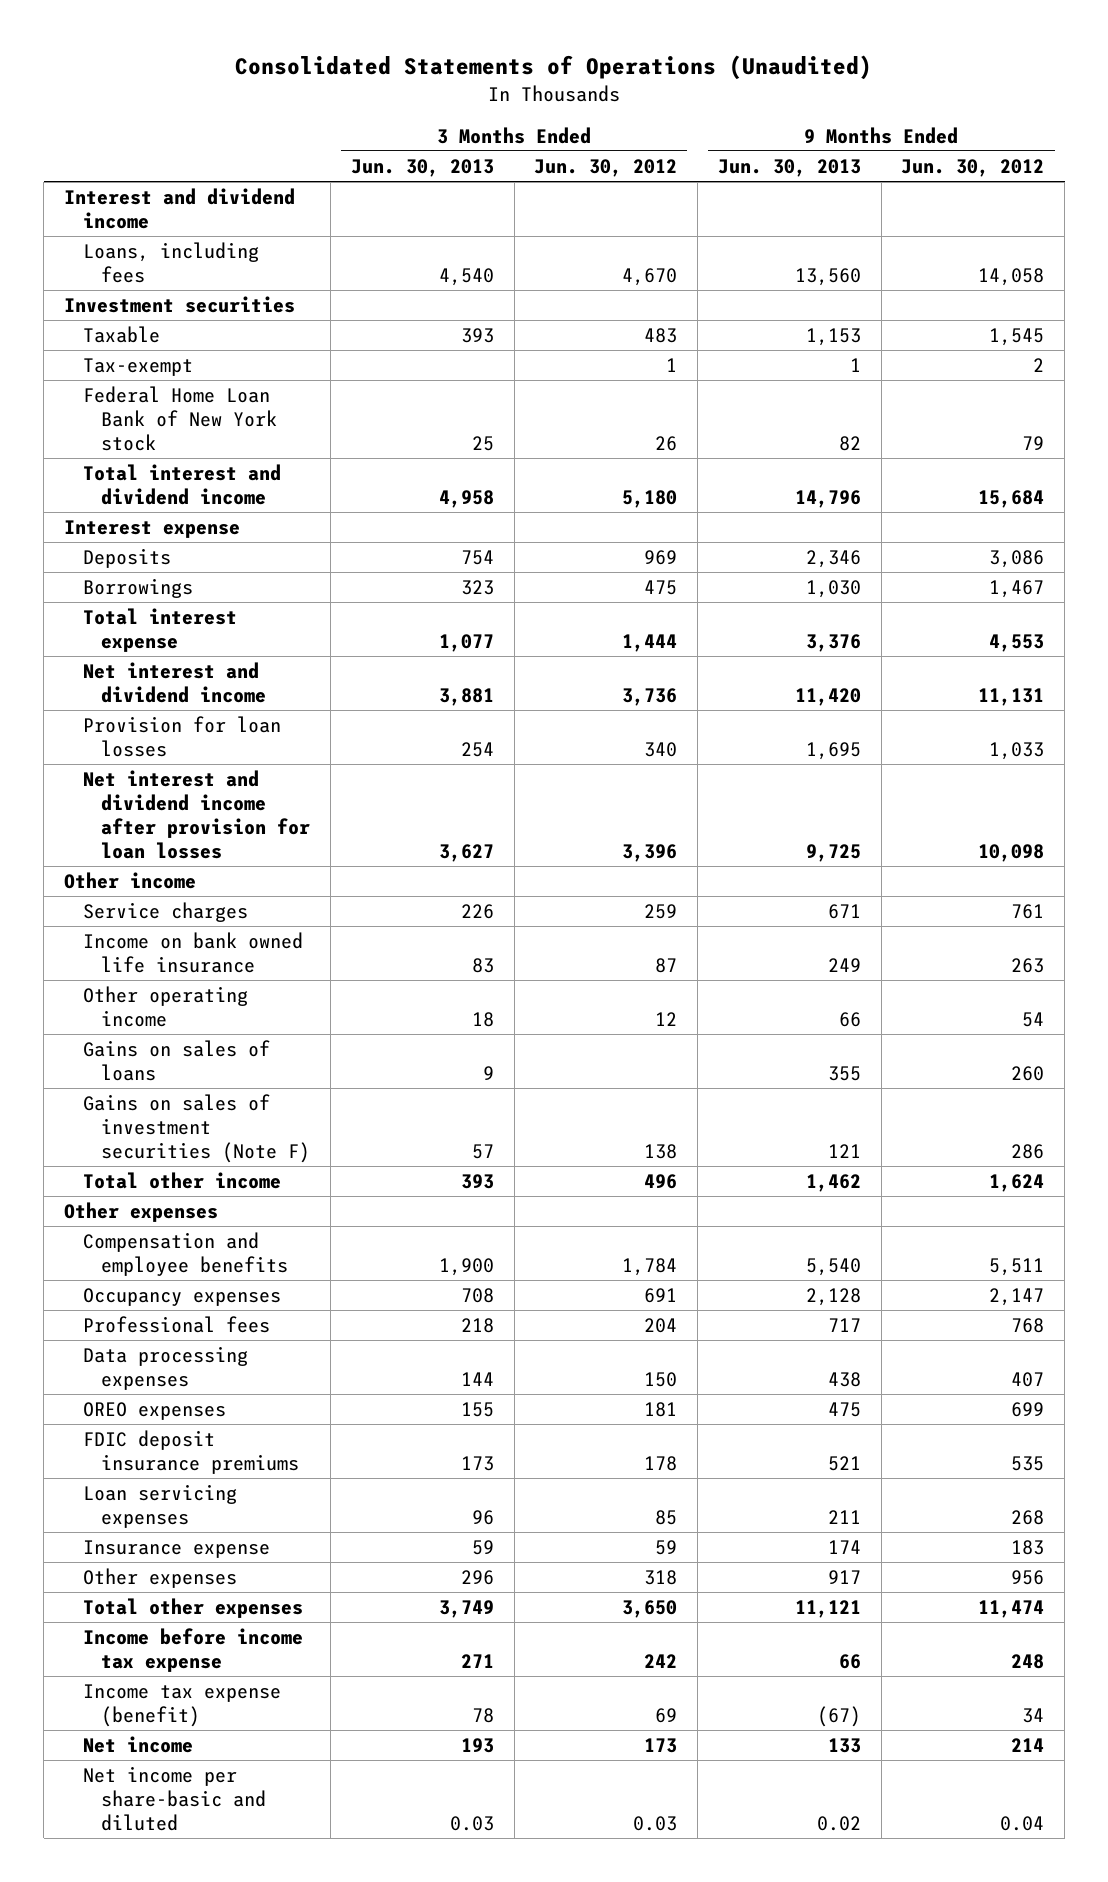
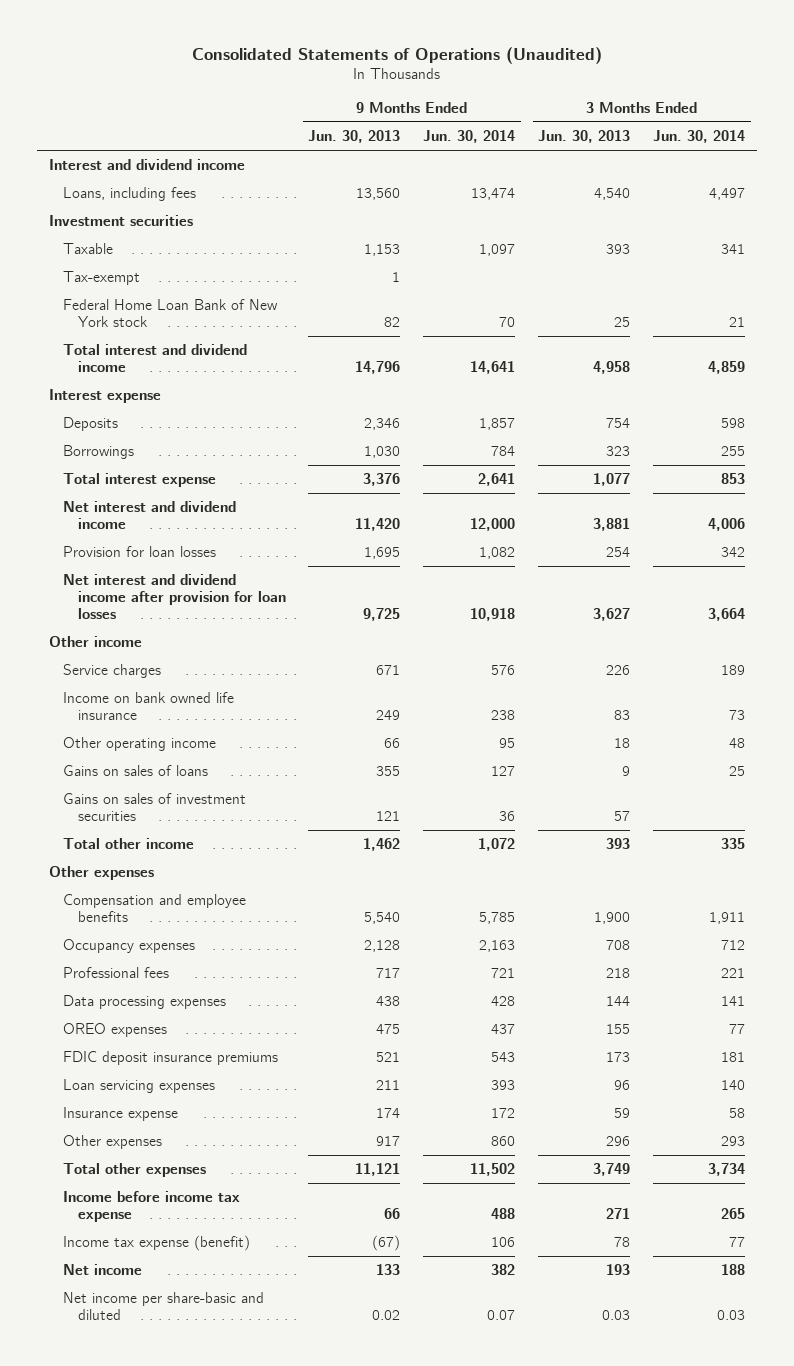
[534,158,678,177] Jun. 30, 2012 -> none
[901,158,1045,177] Jun. 30, 2012 -> none
none -> [423,129,516,143] Jun. 30, 2014
none -> [653,129,746,143] Jun. 30, 2014
[82,1094,311,1163] Gains on sales of investment securities (Note F) -> [63,793,247,822] Gains on sales of investment securities

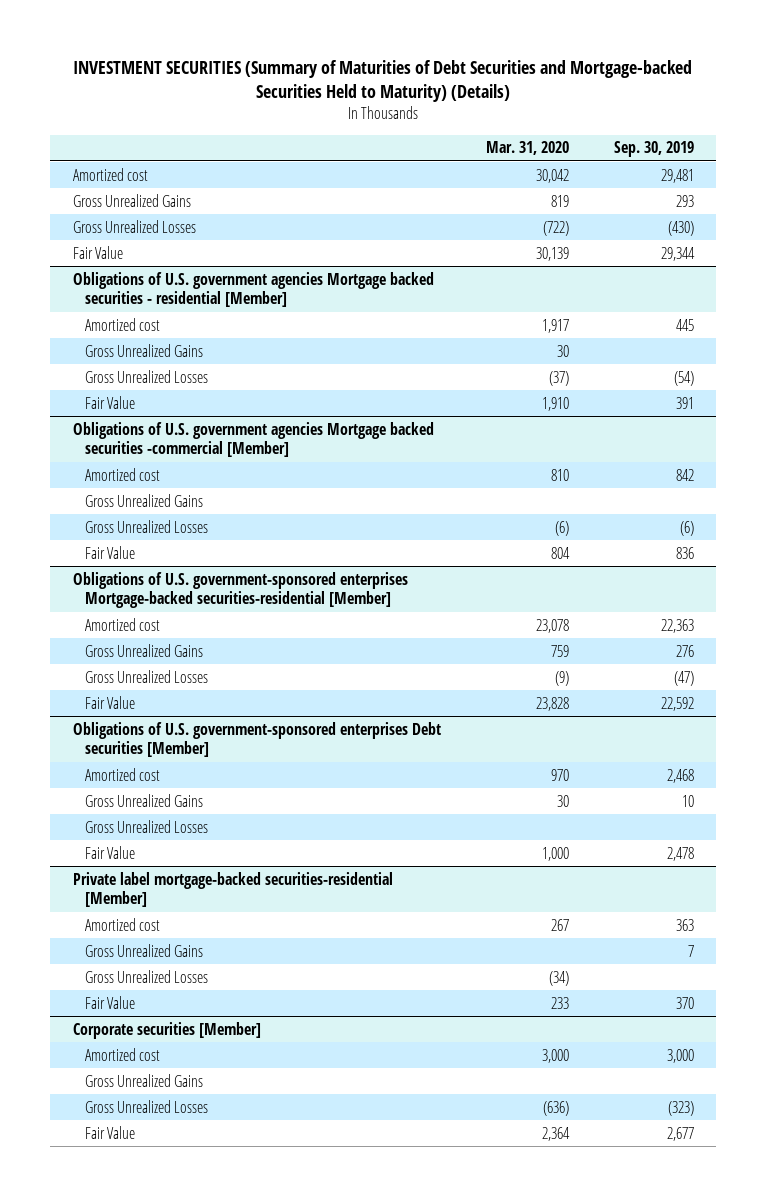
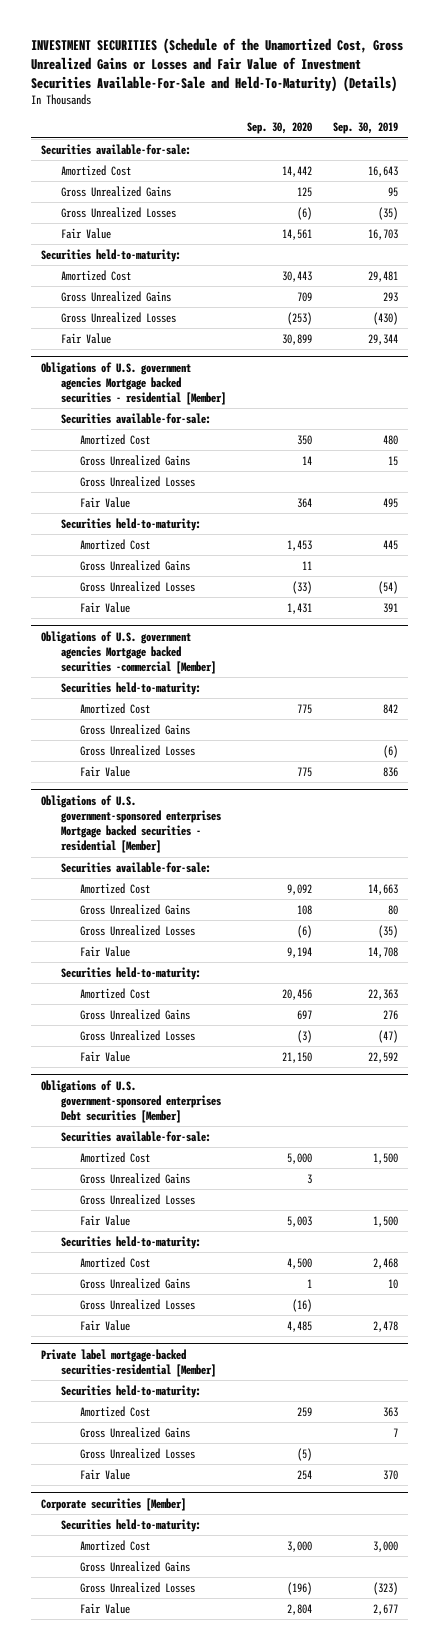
[73,60,693,103] INVESTMENT SECURITIES (Summary of Maturities of Debt Securities and Mortgage-backed Securities Held to Maturity) (Details) -> [30,37,403,92] INVESTMENT SECURITIES (Schedule of the Unamortized Cost, Gross Unrealized Gains or Losses and Fair Value of Investment Securities Available-For-Sale and Held-To-Maturity) (Details)
[485,141,569,156] Mar. 31, 2020 -> none
none -> [246,122,312,135] Sep. 30, 2020
none -> [41,143,192,155] Securities available-for-sale:
none -> [60,164,131,176] Amortized Cost
none -> [60,185,171,197] Gross Unrealized Gains
none -> [60,206,176,218] Gross Unrealized Losses
none -> [60,227,111,239] Fair Value
none -> [41,248,182,262] Securities held-to-maturity:
[72,167,148,181] Amortized cost -> [60,269,131,281] Amortized Cost
none -> [60,412,211,424] Securities available-for-sale:
none -> [80,433,151,445] Amortized Cost
none -> [80,454,191,466] Gross Unrealized Gains
none -> [80,475,196,487] Gross Unrealized Losses
none -> [80,496,131,508] Fair Value
none -> [60,517,201,531] Securities held-to-maturity:
[84,317,160,331] Amortized cost -> [80,538,151,550] Amortized Cost
none -> [60,681,201,695] Securities held-to-maturity:
[84,467,160,481] Amortized cost -> [80,702,151,714] Amortized Cost
[72,571,408,609] Obligations of U.S. government-sponsored enterprises Mortgage-backed securities-residential [Member] -> [41,794,221,854] Obligations of U.S. government-sponsored enterprises Mortgage backed securities - residential [Member]
none -> [60,861,211,873] Securities available-for-sale:
none -> [80,882,151,894] Amortized Cost
none -> [80,903,191,915] Gross Unrealized Gains
none -> [80,924,196,936] Gross Unrealized Losses
none -> [80,945,131,957] Fair Value
none -> [60,966,201,980] Securities held-to-maturity:
[84,617,160,631] Amortized cost -> [80,987,151,999] Amortized Cost
none -> [60,1130,211,1142] Securities available-for-sale:
none -> [80,1151,151,1163] Amortized Cost
none -> [80,1172,191,1184] Gross Unrealized Gains
none -> [80,1193,196,1205] Gross Unrealized Losses
none -> [80,1214,131,1226] Fair Value
none -> [60,1235,201,1249] Securities held-to-maturity:
[84,767,160,781] Amortized cost -> [80,1256,151,1268] Amortized Cost
none -> [60,1384,201,1398] Securities held-to-maturity:
[84,917,160,931] Amortized cost -> [80,1405,151,1417] Amortized Cost
none -> [60,1518,201,1532] Securities held-to-maturity:
[84,1047,160,1061] Amortized cost -> [80,1539,151,1551] Amortized Cost

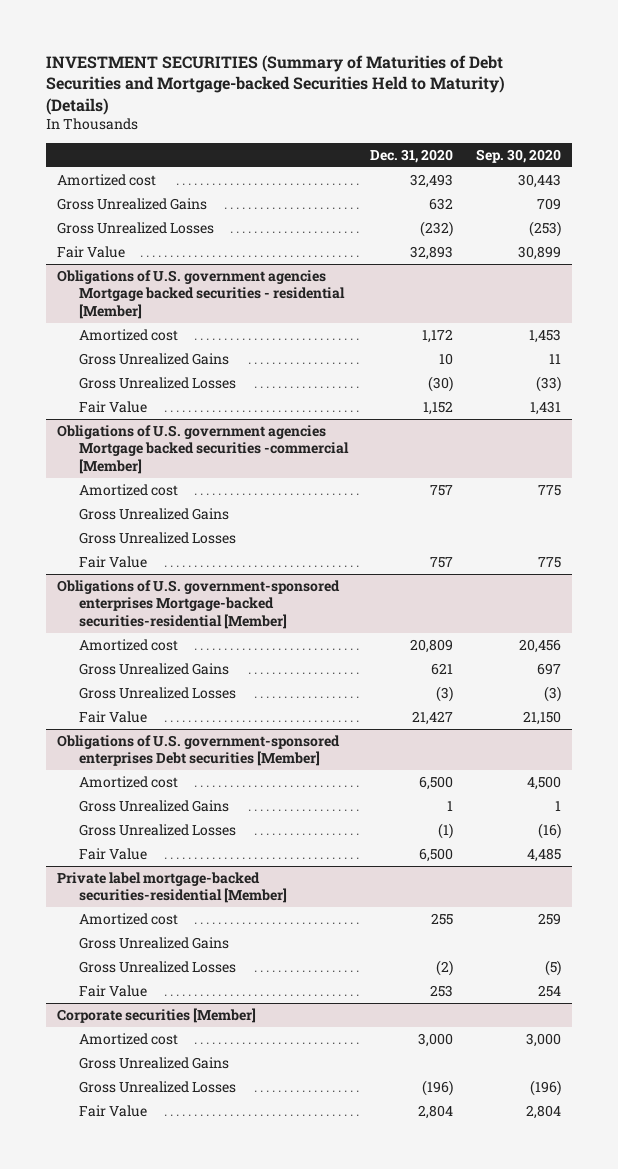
[30,37,403,92] INVESTMENT SECURITIES (Schedule of the Unamortized Cost, Gross Unrealized Gains or Losses and Fair Value of Investment Securities Available-For-Sale and Held-To-Maturity) (Details) -> [46,54,506,115] INVESTMENT SECURITIES (Summary of Maturities of Debt Securities and Mortgage-backed Securities Held to Maturity) (Details)
[332,122,398,135] Sep. 30, 2019 -> none
none -> [370,149,454,164] Dec. 31, 2020
[41,143,192,155] Securities available-for-sale: -> none
[60,164,131,176] Amortized Cost -> none
[60,185,171,197] Gross Unrealized Gains -> none
[60,206,176,218] Gross Unrealized Losses -> none
[60,227,111,239] Fair Value -> none
[41,248,182,262] Securities held-to-maturity: -> none
[60,269,131,281] Amortized Cost -> [57,173,157,186] Amortized cost
[60,412,211,424] Securities available-for-sale: -> none
[80,433,151,445] Amortized Cost -> none
[80,454,191,466] Gross Unrealized Gains -> none
[80,475,196,487] Gross Unrealized Losses -> none
[80,496,131,508] Fair Value -> none
[60,517,201,531] Securities held-to-maturity: -> none
[80,538,151,550] Amortized Cost -> [78,328,178,341] Amortized cost
[60,681,201,695] Securities held-to-maturity: -> none
[80,702,151,714] Amortized Cost -> [78,483,178,496] Amortized cost
[60,861,211,873] Securities available-for-sale: -> none
[80,882,151,894] Amortized Cost -> none
[80,903,191,915] Gross Unrealized Gains -> none
[80,924,196,936] Gross Unrealized Losses -> none
[80,945,131,957] Fair Value -> none
[60,966,201,980] Securities held-to-maturity: -> none
[41,794,221,854] Obligations of U.S. government-sponsored enterprises Mortgage backed securities - residential [Member] -> [57,579,341,630] Obligations of U.S. government-sponsored enterprises Mortgage-backed securities-residential [Member]
[80,987,151,999] Amortized Cost -> [78,638,178,651] Amortized cost
[60,1130,211,1142] Securities available-for-sale: -> none
[80,1151,151,1163] Amortized Cost -> none
[80,1172,191,1184] Gross Unrealized Gains -> none
[80,1193,196,1205] Gross Unrealized Losses -> none
[80,1214,131,1226] Fair Value -> none
[60,1235,201,1249] Securities held-to-maturity: -> none
[80,1256,151,1268] Amortized Cost -> [78,775,178,788] Amortized cost
[60,1384,201,1398] Securities held-to-maturity: -> none
[80,1405,151,1417] Amortized Cost -> [78,912,178,925] Amortized cost
[60,1518,201,1532] Securities held-to-maturity: -> none
[80,1539,151,1551] Amortized Cost -> [78,1032,178,1045] Amortized cost

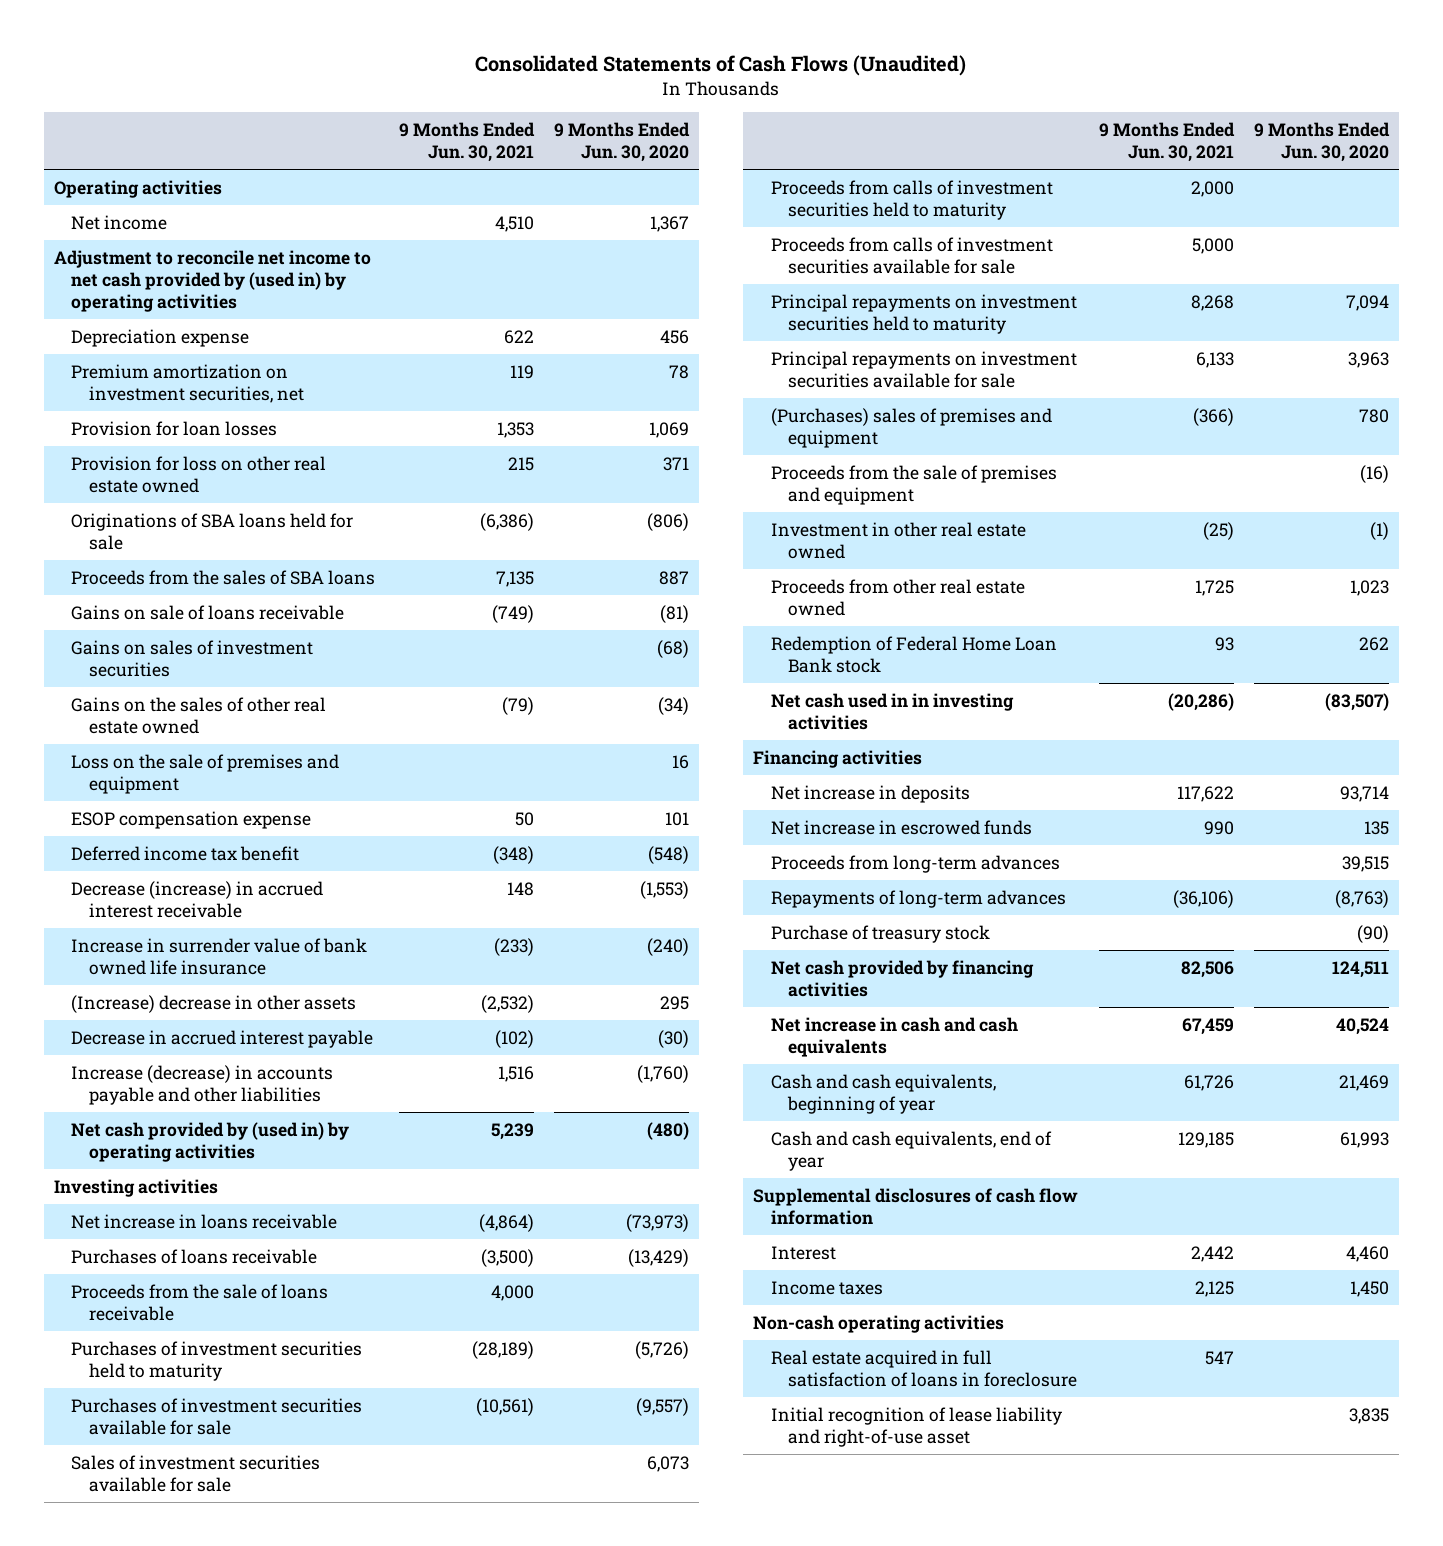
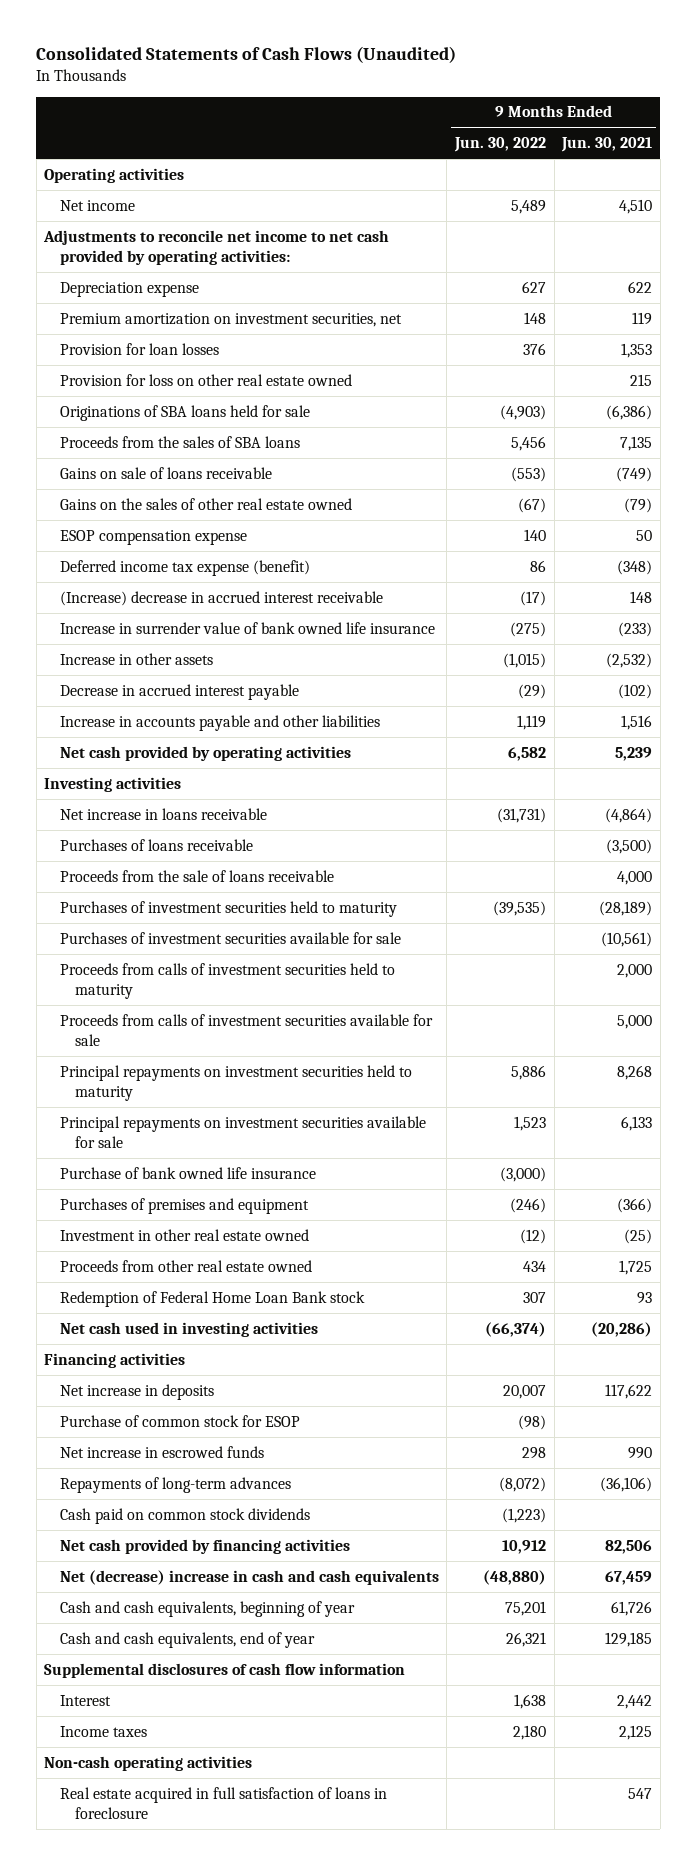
[554,121,691,163] 9 Months Ended Jun. 30, 2020 -> none
none -> [453,137,546,153] Jun. 30, 2022
[53,249,371,313] Adjustment to reconcile net income to net cash provided by (used in) by operating activities -> [43,229,390,265] Adjustments to reconcile net income to net cash provided by operating activities:
[71,639,314,677] Gains on sales of investment securities -> none
[71,753,340,794] Loss on the sale of premises and equipment -> none
[71,845,300,861] Deferred income tax benefit -> [59,559,310,576] Deferred income tax expense (benefit)
[71,880,324,918] Decrease (increase) in accrued interest receivable -> [59,590,383,606] (Increase) decrease in accrued interest receivable
[71,994,357,1013] (Increase) decrease in other assets -> [59,652,213,665] Increase in other assets
[71,1064,334,1105] Increase (decrease) in accounts payable and other liabilities -> [59,714,380,731] Increase in accounts payable and other liabilities
[71,1121,350,1162] Net cash provided by (used in) by operating activities -> [59,745,351,761] Net cash provided by operating activities
[71,1454,321,1492] Sales of investment securities available for sale -> none
[770,464,1057,505] Proceeds from the sale of premises and equipment -> none
none -> [59,1166,316,1179] Purchase of bank owned life insurance
[770,407,1052,448] (Purchases) sales of premises and equipment -> [59,1197,309,1214] Purchases of premises and equipment
[770,692,1014,730] Net cash used in in investing activities -> [59,1321,318,1337] Net cash used in investing activities
none -> [59,1414,300,1427] Purchase of common stock for ESOP
[770,854,1060,873] Proceeds from long-term advances -> none
[770,924,990,943] Purchase of treasury stock -> none
none -> [59,1507,310,1524] Cash paid on common stock dividends
[770,1016,1018,1057] Net increase in cash and cash equivalents -> [59,1569,439,1585] Net (decrease) increase in cash and cash equivalents
[770,1406,1062,1447] Initial recognition of lease liability and right-of-use asset -> none

